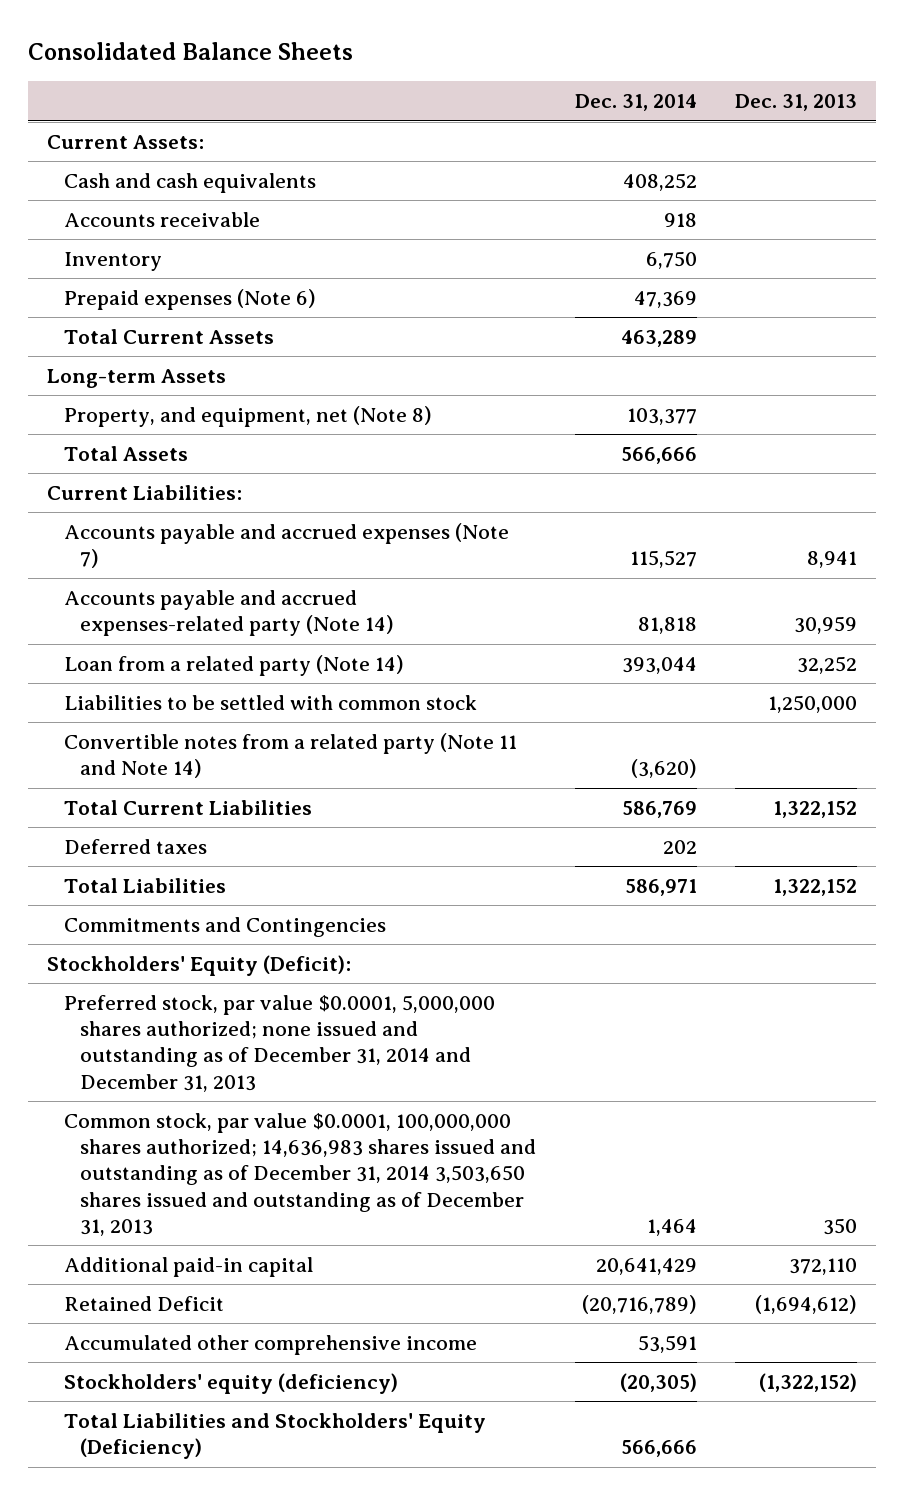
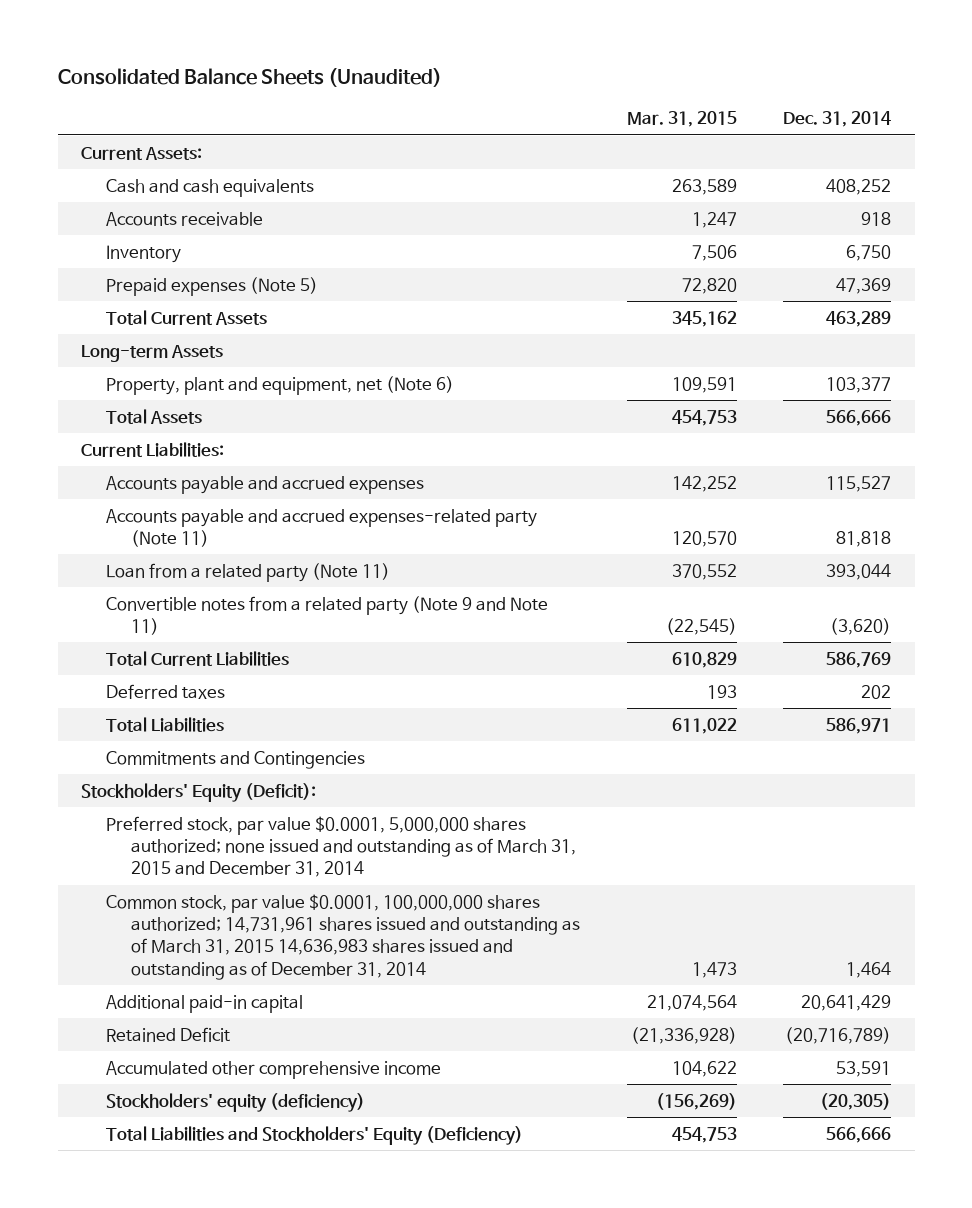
[27,42,353,61] Consolidated Balance Sheets -> [57,68,442,88] Consolidated Balance Sheets (Unaudited)
[735,94,858,112] Dec. 31, 2013 -> none
none -> [626,111,737,128] Mar. 31, 2015
[63,288,316,310] Prepaid expenses (Note 6) -> [105,276,318,296] Prepaid expenses (Note 5)
[63,405,432,427] Property, and equipment, net (Note 8) -> [105,375,454,395] Property, plant and equipment, net (Note 6)
[63,694,477,710] Liabilities to be settled with common stock -> none
[63,522,509,569] Accounts payable and accrued expenses (Note 7) -> [105,475,424,494] Accounts payable and accrued expenses
[63,589,395,637] Accounts payable and accrued expenses-related party (Note 14) -> [105,508,537,548] Accounts payable and accrued expenses-related party (Note 11)
[63,654,404,676] Loan from a related party (Note 14) -> [105,562,390,582] Loan from a related party (Note 11)
[63,732,517,779] Convertible notes from a related party (Note 11 and Note 14) -> [105,595,548,636] Convertible notes from a related party (Note 9 and Note 11)
[63,994,495,1092] Preferred stock, par value $0.0001, 5,000,000 shares authorized; none issued and outstanding as of December 31, 2014 and December 31, 2013 -> [105,815,576,878] Preferred stock, par value $0.0001, 5,000,000 shares authorized; none issued and outstanding as of March 31, 2015 and December 31, 2014
[63,1112,537,1236] Common stock, par value $0.0001, 100,000,000 shares authorized; 14,636,983 shares issued and outstanding as of December 31, 2014 3,503,650 shares issued and outstanding as of December 31, 2013 -> [105,893,580,980] Common stock, par value $0.0001, 100,000,000 shares authorized; 14,731,961 shares issued and outstanding as of March 31, 2015 14,636,983 shares issued and outstanding as of December 31, 2014

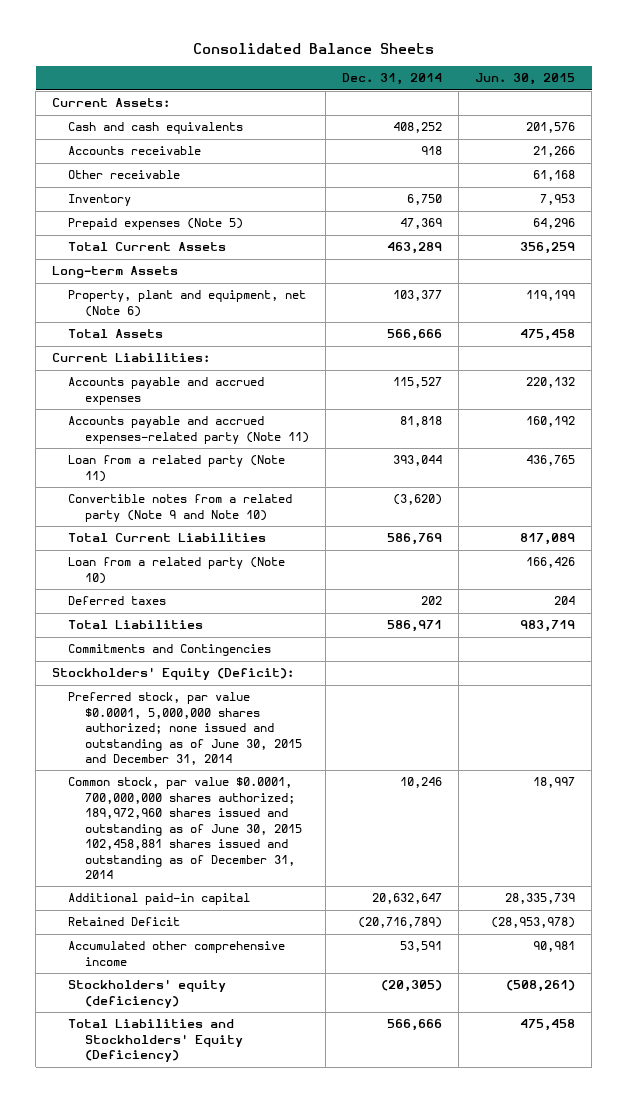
[57,68,442,88] Consolidated Balance Sheets (Unaudited) -> [192,43,434,55] Consolidated Balance Sheets
[626,111,737,128] Mar. 31, 2015 -> none
none -> [475,73,576,86] Jun. 30, 2015
none -> [68,170,181,180] Other receivable
[105,595,548,636] Convertible notes from a related party (Note 9 and Note 11) -> [68,494,293,522] Convertible notes from a related party (Note 9 and Note 10)
none -> [68,557,286,584] Loan from a related party (Note 10)
[105,815,576,878] Preferred stock, par value $0.0001, 5,000,000 shares authorized; none issued and outstanding as of March 31, 2015 and December 31, 2014 -> [68,692,302,766] Preferred stock, par value $0.0001, 5,000,000 shares authorized; none issued and outstanding as of June 30, 2015 and December 31, 2014
[105,893,580,980] Common stock, par value $0.0001, 100,000,000 shares authorized; 14,731,961 shares issued and outstanding as of March 31, 2015 14,636,983 shares issued and outstanding as of December 31, 2014 -> [68,777,302,879] Common stock, par value $0.0001, 700,000,000 shares authorized; 189,972,960 shares issued and outstanding as of June 30, 2015 102,458,881 shares issued and outstanding as of December 31, 2014
[846,961,892,978] 1,464 -> [399,777,442,789] 10,246
[801,994,892,1011] 20,641,429 -> [371,893,442,905] 20,632,647

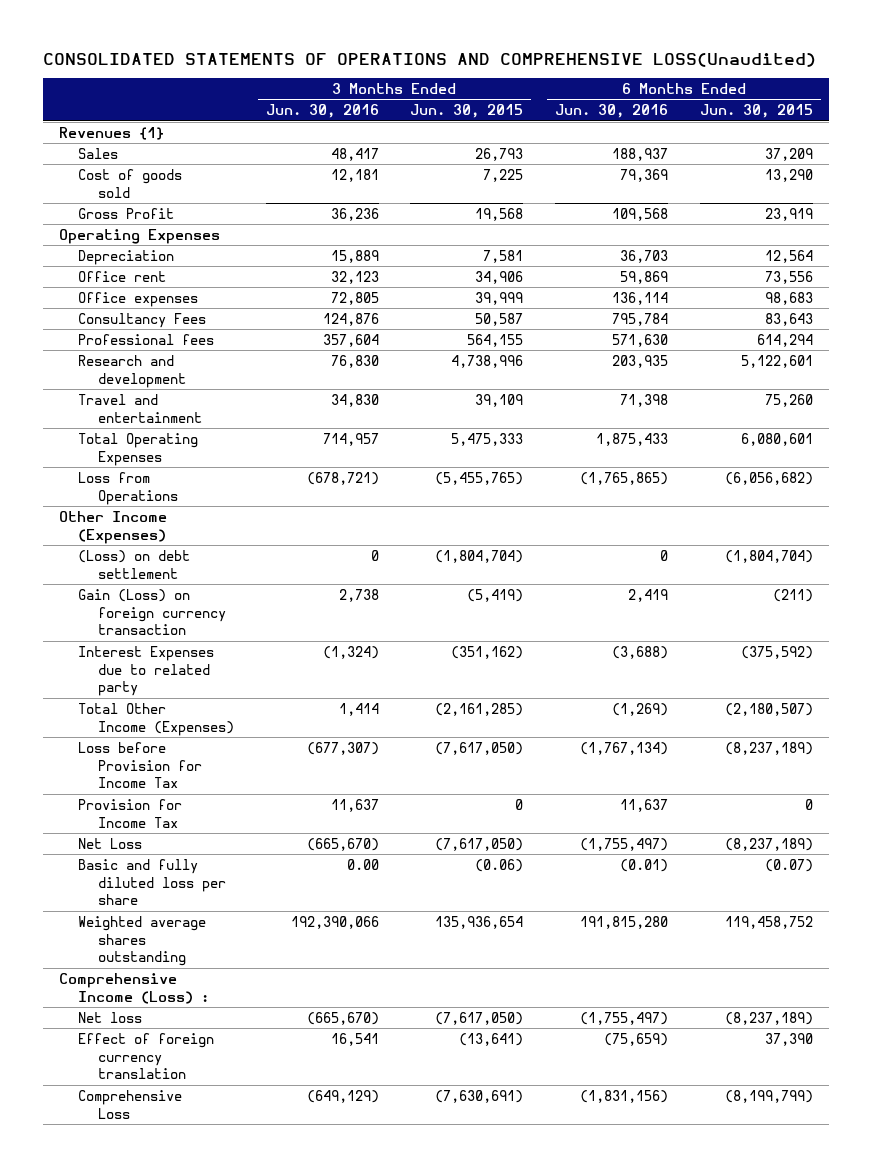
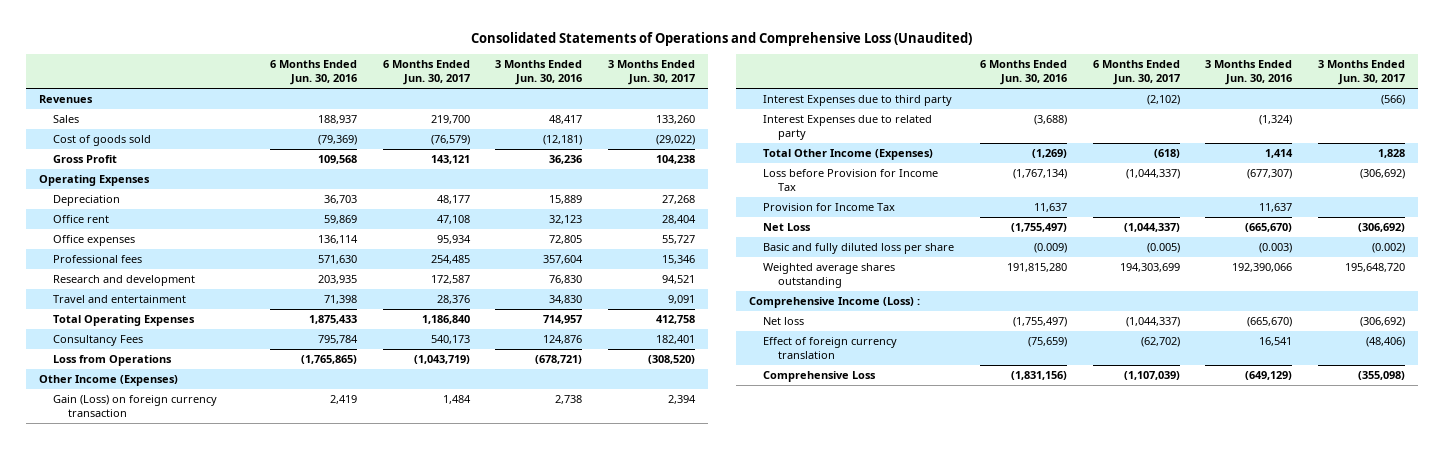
[43,52,817,67] CONSOLIDATED STATEMENTS OF OPERATIONS AND COMPREHENSIVE LOSS(Unaudited) -> [470,32,972,47] Consolidated Statements of Operations and Comprehensive Loss (Unaudited)
[410,104,524,119] Jun. 30, 2015 -> none
[699,104,813,119] Jun. 30, 2015 -> none
none -> [382,60,470,86] 6 Months Ended Jun. 30, 2017
none -> [608,60,696,86] 3 Months Ended Jun. 30, 2017
[59,126,165,140] Revenues {1} -> [38,95,93,104] Revenues
[330,168,379,182] 12,181 -> [543,135,583,146] (12,181)
[620,168,669,182] 79,369 -> [318,135,358,146] (79,369)
[78,312,207,328] Consultancy Fees -> [53,335,144,347] Consultancy Fees
[78,549,191,579] (Loss) on debt settlement -> none
none -> [763,95,953,107] Interest Expenses due to third party
[346,858,379,870] 0.00 -> [1259,243,1293,254] (0.003)
[620,858,669,872] (0.01) -> [1033,243,1067,254] (0.009)

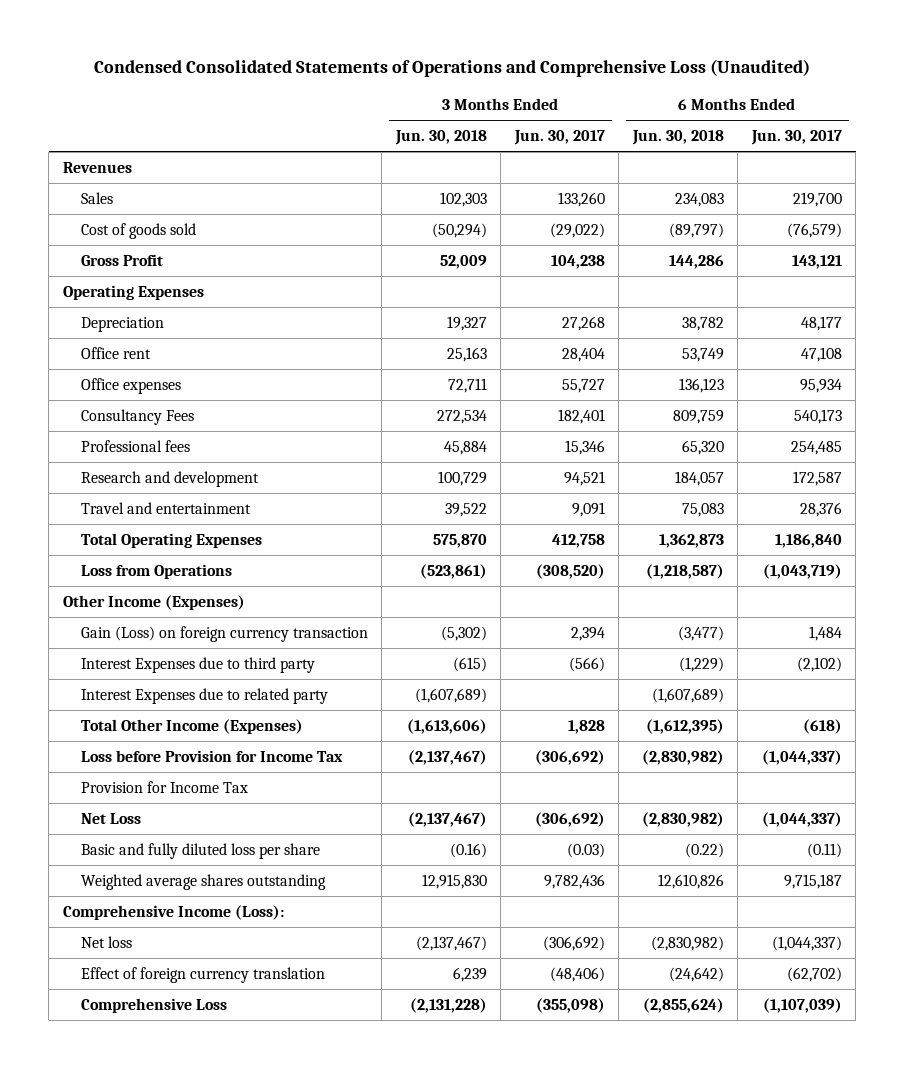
[470,32,972,47] Consolidated Statements of Operations and Comprehensive Loss (Unaudited) -> [94,59,811,78] Condensed Consolidated Statements of Operations and Comprehensive Loss (Unaudited)
[270,60,358,86] 6 Months Ended Jun. 30, 2016 -> none
[495,60,583,86] 3 Months Ended Jun. 30, 2016 -> none
none -> [394,130,487,146] Jun. 30, 2018
none -> [631,130,724,146] Jun. 30, 2018
[53,335,144,347] Consultancy Fees -> [81,408,195,425] Consultancy Fees
[1146,243,1180,254] (0.005) -> [806,842,842,858] (0.11)
[1372,243,1406,254] (0.002) -> [566,842,605,858] (0.03)
[1119,263,1180,273] 194,303,699 -> [783,873,842,889] 9,715,187
[1345,263,1406,273] 195,648,720 -> [543,873,605,889] 9,782,436
[748,297,920,309] Comprehensive Income (Loss) : -> [62,904,284,920] Comprehensive Income (Loss):

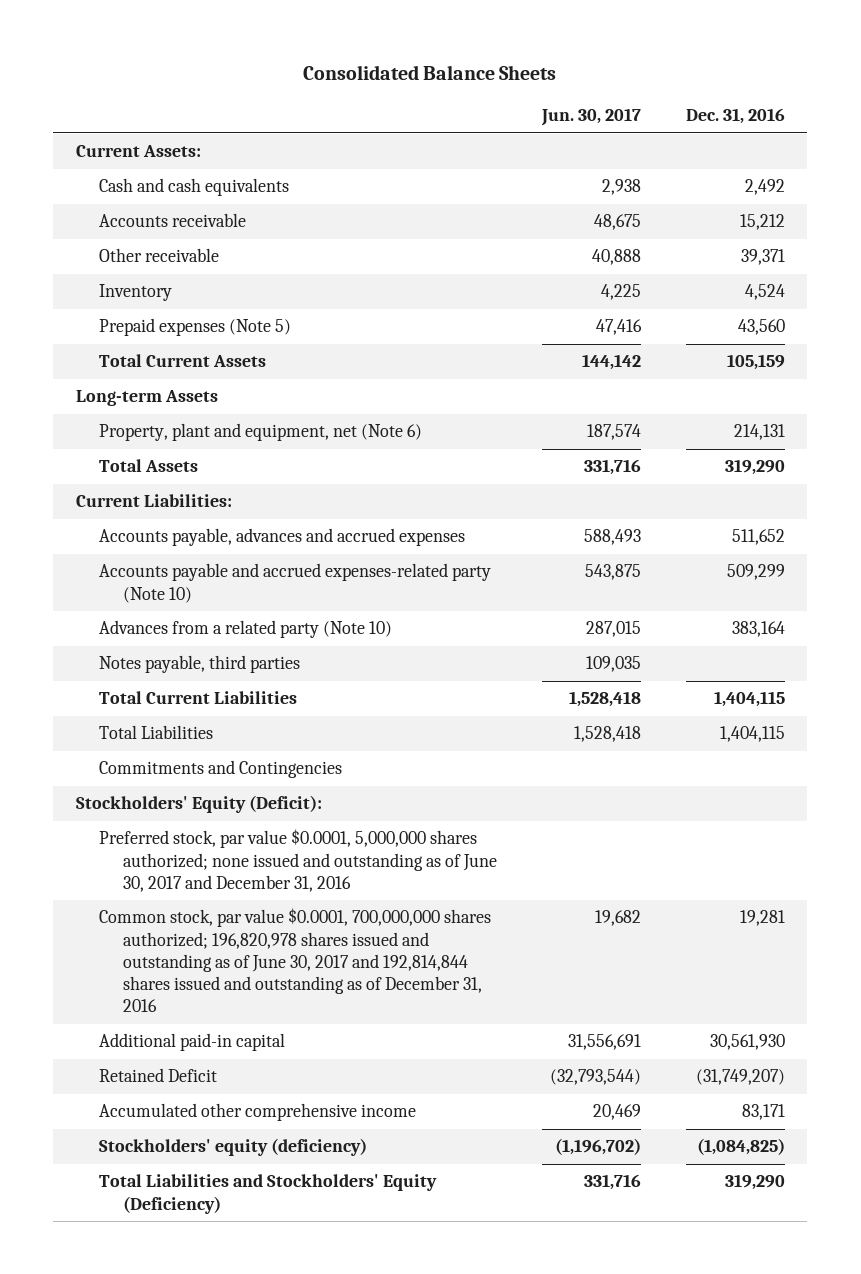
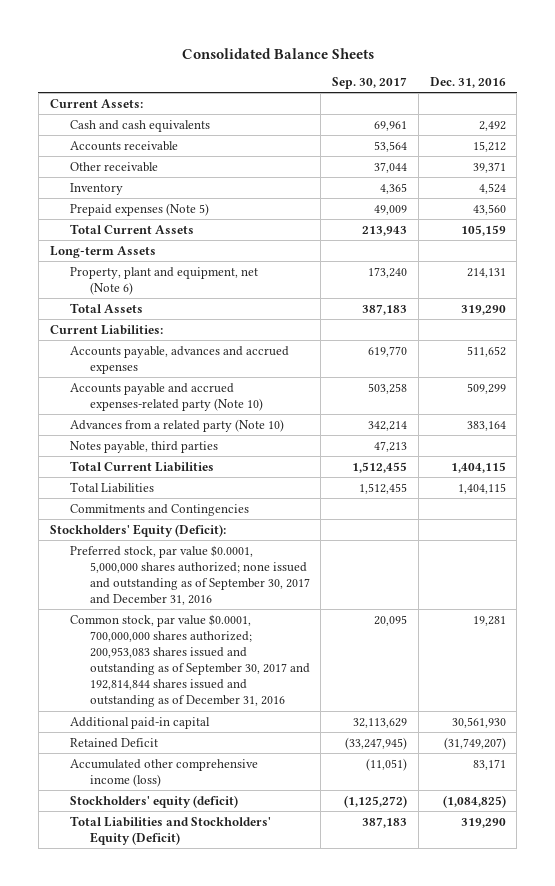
[540,108,641,127] Jun. 30, 2017 -> none
none -> [332,77,408,90] Sep. 30, 2017
[99,829,497,892] Preferred stock, par value $0.0001, 5,000,000 shares authorized; none issued and outstanding as of June 30, 2017 and December 31, 2016 -> [69,544,310,606] Preferred stock, par value $0.0001, 5,000,000 shares authorized; none issued and outstanding as of September 30, 2017 and December 31, 2016
[99,908,492,1013] Common stock, par value $0.0001, 700,000,000 shares authorized; 196,820,978 shares issued and outstanding as of June 30, 2017 and 192,814,844 shares issued and outstanding as of December 31, 2016 -> [69,613,310,708] Common stock, par value $0.0001, 700,000,000 shares authorized; 200,953,083 shares issued and outstanding as of September 30, 2017 and 192,814,844 shares issued and outstanding as of December 31, 2016
[99,1103,417,1122] Accumulated other comprehensive income -> [69,758,258,787] Accumulated other comprehensive income (loss)
[99,1138,368,1157] Stockholders' equity (deficiency) -> [69,794,238,808] Stockholders' equity (deficit)
[99,1174,438,1214] Total Liabilities and Stockholders' Equity (Deficiency) -> [69,815,271,845] Total Liabilities and Stockholders' Equity (Deficit)

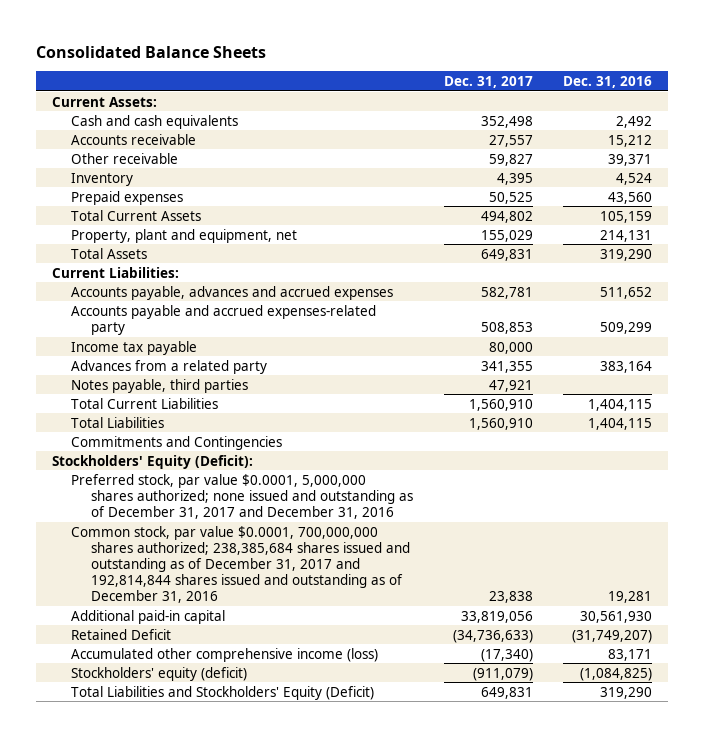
[332,77,408,90] Sep. 30, 2017 -> none
none -> [443,76,533,89] Dec. 31, 2017
[69,202,209,216] Prepaid expenses (Note 5) -> [71,190,184,205] Prepaid expenses
[49,245,156,258] Long-term Assets -> none
[69,266,258,295] Property, plant and equipment, net (Note 6) -> [71,228,298,243] Property, plant and equipment, net
[69,382,263,411] Accounts payable and accrued expenses-related party (Note 10) -> [71,304,377,335] Accounts payable and accrued expenses-related party
none -> [71,340,198,355] Income tax payable
[69,418,284,432] Advances from a related party (Note 10) -> [71,359,268,374] Advances from a related party
[69,544,310,606] Preferred stock, par value $0.0001, 5,000,000 shares authorized; none issued and outstanding as of September 30, 2017 and December 31, 2016 -> [71,473,414,519] Preferred stock, par value $0.0001, 5,000,000 shares authorized; none issued and outstanding as of December 31, 2017 and December 31, 2016
[69,613,310,708] Common stock, par value $0.0001, 700,000,000 shares authorized; 200,953,083 shares issued and outstanding as of September 30, 2017 and 192,814,844 shares issued and outstanding as of December 31, 2016 -> [71,525,411,604] Common stock, par value $0.0001, 700,000,000 shares authorized; 238,385,684 shares issued and outstanding as of December 31, 2017 and 192,814,844 shares issued and outstanding as of December 31, 2016

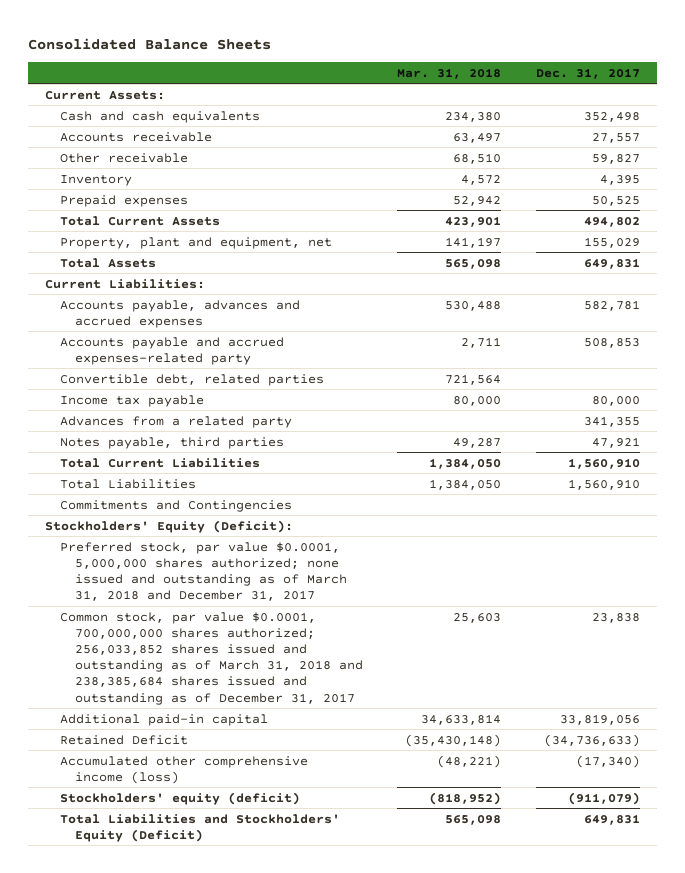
[563,76,653,89] Dec. 31, 2016 -> none
none -> [397,67,502,79] Mar. 31, 2018
none -> [59,373,324,386] Convertible debt, related parties
[71,473,414,519] Preferred stock, par value $0.0001, 5,000,000 shares authorized; none issued and outstanding as of December 31, 2017 and December 31, 2016 -> [59,541,347,602] Preferred stock, par value $0.0001, 5,000,000 shares authorized; none issued and outstanding as of March 31, 2018 and December 31, 2017
[71,525,411,604] Common stock, par value $0.0001, 700,000,000 shares authorized; 238,385,684 shares issued and outstanding as of December 31, 2017 and 192,814,844 shares issued and outstanding as of December 31, 2016 -> [59,611,363,705] Common stock, par value $0.0001, 700,000,000 shares authorized; 256,033,852 shares issued and outstanding as of March 31, 2018 and 238,385,684 shares issued and outstanding as of December 31, 2017

